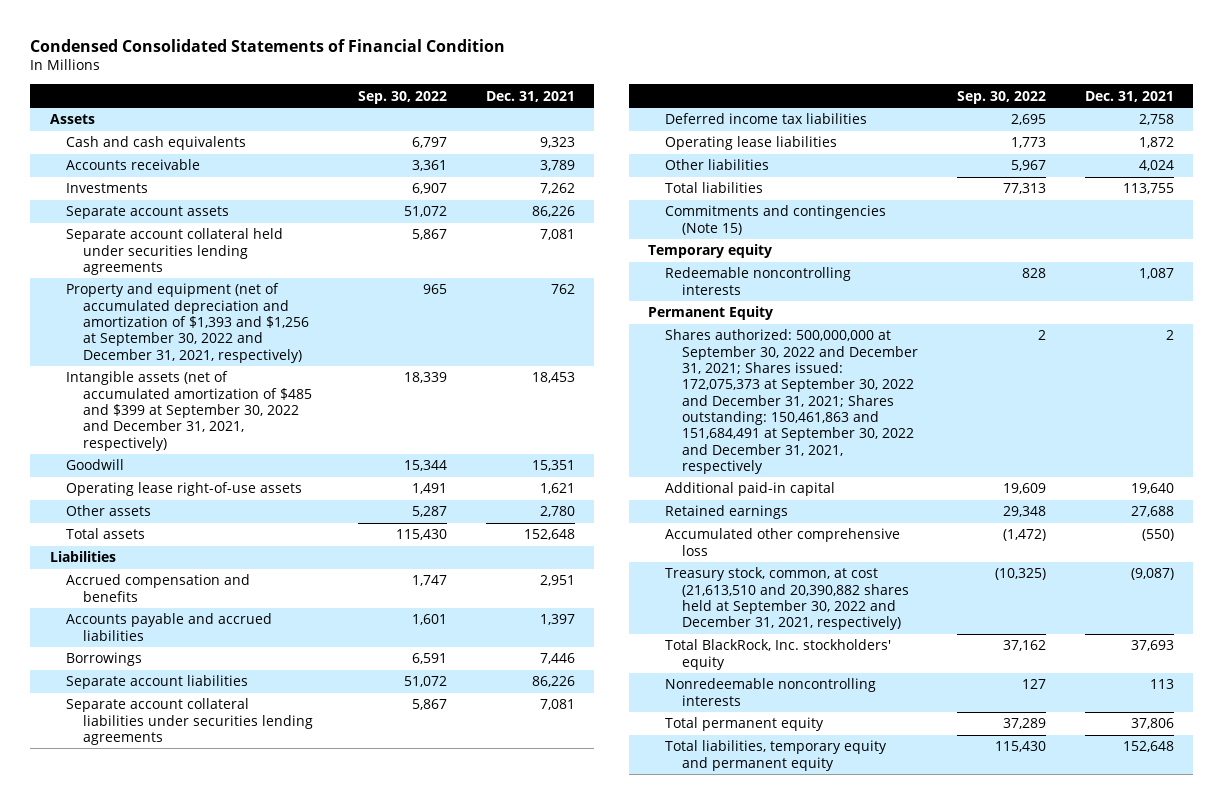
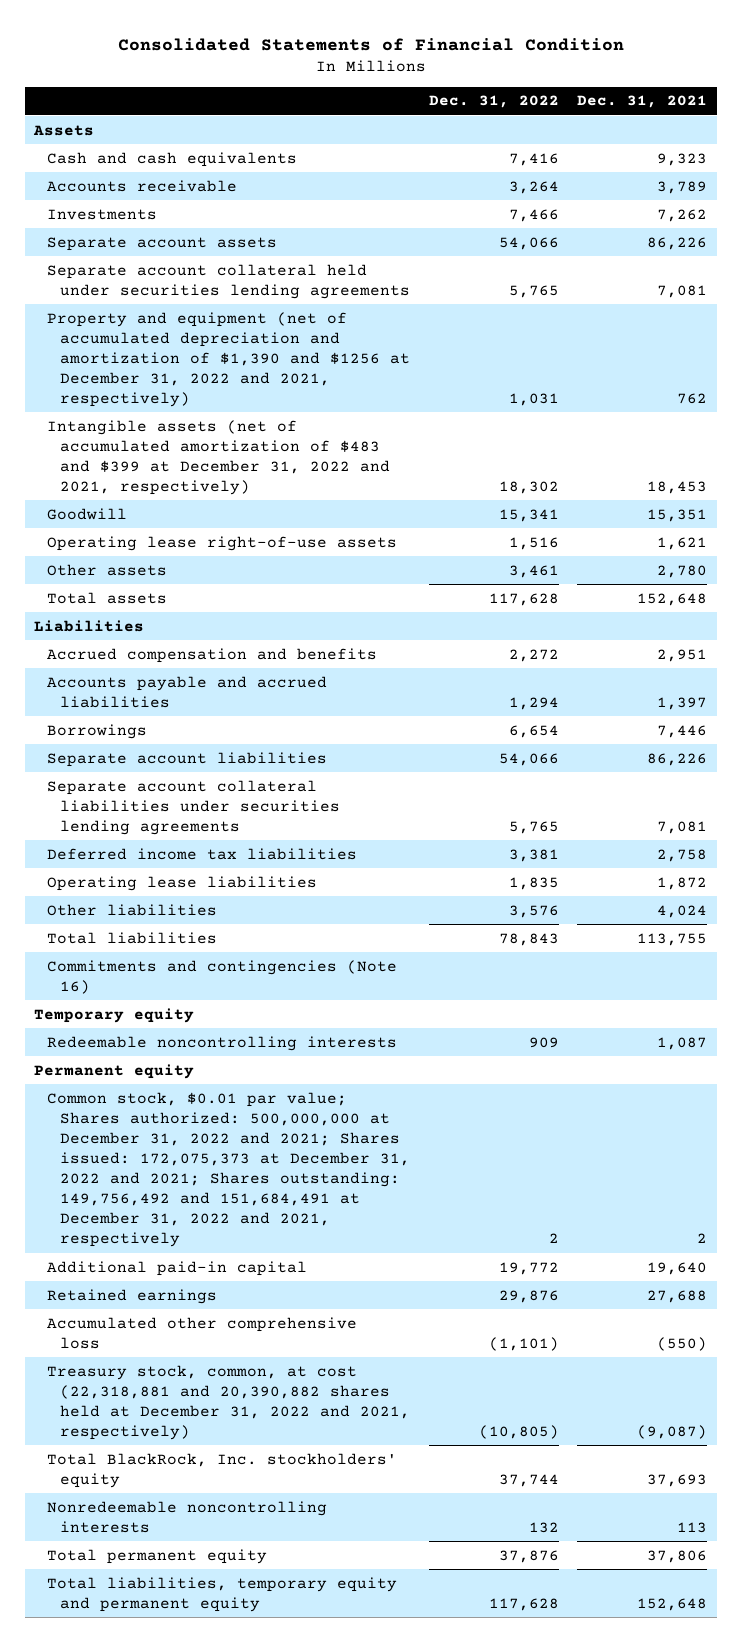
[30,38,506,52] Condensed Consolidated Statements of Financial Condition -> [117,37,624,51] Consolidated Statements of Financial Condition
[357,90,447,104] Sep. 30, 2022 -> none
none -> [428,95,559,109] Dec. 31, 2022
[66,283,309,363] Property and equipment (net of accumulated depreciation and amortization of $1,393 and $1,256 at September 30, 2022 and December 31, 2021, respectively) -> [47,311,410,408] Property and equipment (net of accumulated depreciation and amortization of $1,390 and $1256 at December 31, 2022 and 2021, respectively)
[66,371,312,451] Intangible assets (net of accumulated amortization of $485 and $399 at September 30, 2022 and December 31, 2021, respectively) -> [47,419,390,495] Intangible assets (net of accumulated amortization of $483 and $399 at December 31, 2022 and 2021, respectively)
[665,205,887,235] Commitments and contingencies (Note 15) -> [47,959,398,994] Commitments and contingencies (Note 16)
[648,306,774,321] Permanent Equity -> [34,1063,195,1079] Permanent equity
[665,329,918,474] Shares authorized: 500,000,000 at September 30, 2022 and December 31, 2021; Shares issued: 172,075,373 at September 30, 2022 and December 31, 2021; Shares outstanding: 150,461,863 and 151,684,491 at September 30, 2022 and December 31, 2021, respectively -> [47,1091,410,1248] Common stock, $0.01 par value; Shares authorized: 500,000,000 at December 31, 2022 and 2021; Shares issued: 172,075,373 at December 31, 2022 and 2021; Shares outstanding: 149,756,492 and 151,684,491 at December 31, 2022 and 2021, respectively
[665,567,909,631] Treasury stock, common, at cost (21,613,510 and 20,390,882 shares held at September 30, 2022 and December 31, 2021, respectively) -> [47,1364,410,1440] Treasury stock, common, at cost (22,318,881 and 20,390,882 shares held at December 31, 2022 and 2021, respectively)

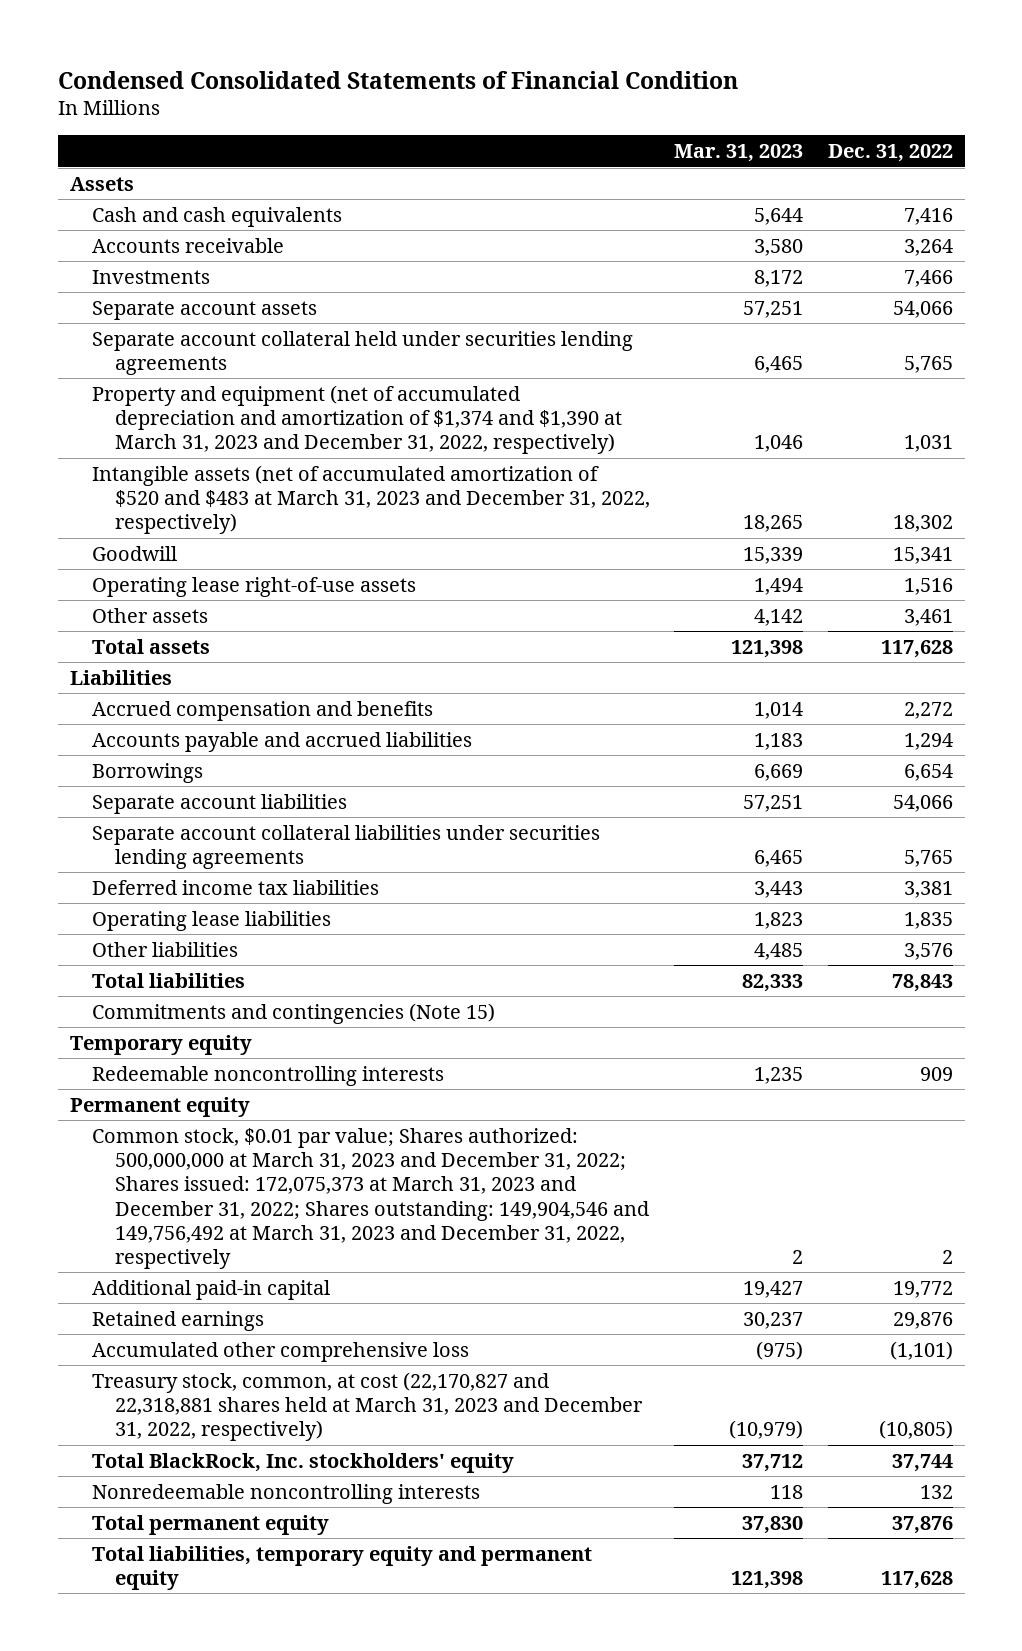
[117,37,624,51] Consolidated Statements of Financial Condition -> [57,70,738,89] Condensed Consolidated Statements of Financial Condition
[577,95,708,109] Dec. 31, 2021 -> none
none -> [674,144,804,163] Mar. 31, 2023
[47,311,410,408] Property and equipment (net of accumulated depreciation and amortization of $1,390 and $1256 at December 31, 2022 and 2021, respectively) -> [92,384,623,455] Property and equipment (net of accumulated depreciation and amortization of $1,374 and $1,390 at March 31, 2023 and December 31, 2022, respectively)
[47,419,390,495] Intangible assets (net of accumulated amortization of $483 and $399 at December 31, 2022 and 2021, respectively) -> [92,464,651,535] Intangible assets (net of accumulated amortization of $520 and $483 at March 31, 2023 and December 31, 2022, respectively)
[47,959,398,994] Commitments and contingencies (Note 16) -> [92,1002,496,1024] Commitments and contingencies (Note 15)
[47,1091,410,1248] Common stock, $0.01 par value; Shares authorized: 500,000,000 at December 31, 2022 and 2021; Shares issued: 172,075,373 at December 31, 2022 and 2021; Shares outstanding: 149,756,492 and 151,684,491 at December 31, 2022 and 2021, respectively -> [92,1127,650,1269] Common stock, $0.01 par value; Shares authorized: 500,000,000 at March 31, 2023 and December 31, 2022; Shares issued: 172,075,373 at March 31, 2023 and December 31, 2022; Shares outstanding: 149,904,546 and 149,756,492 at March 31, 2023 and December 31, 2022, respectively
[47,1364,410,1440] Treasury stock, common, at cost (22,318,881 and 20,390,882 shares held at December 31, 2022 and 2021, respectively) -> [92,1371,644,1442] Treasury stock, common, at cost (22,170,827 and 22,318,881 shares held at March 31, 2023 and December 31, 2022, respectively)

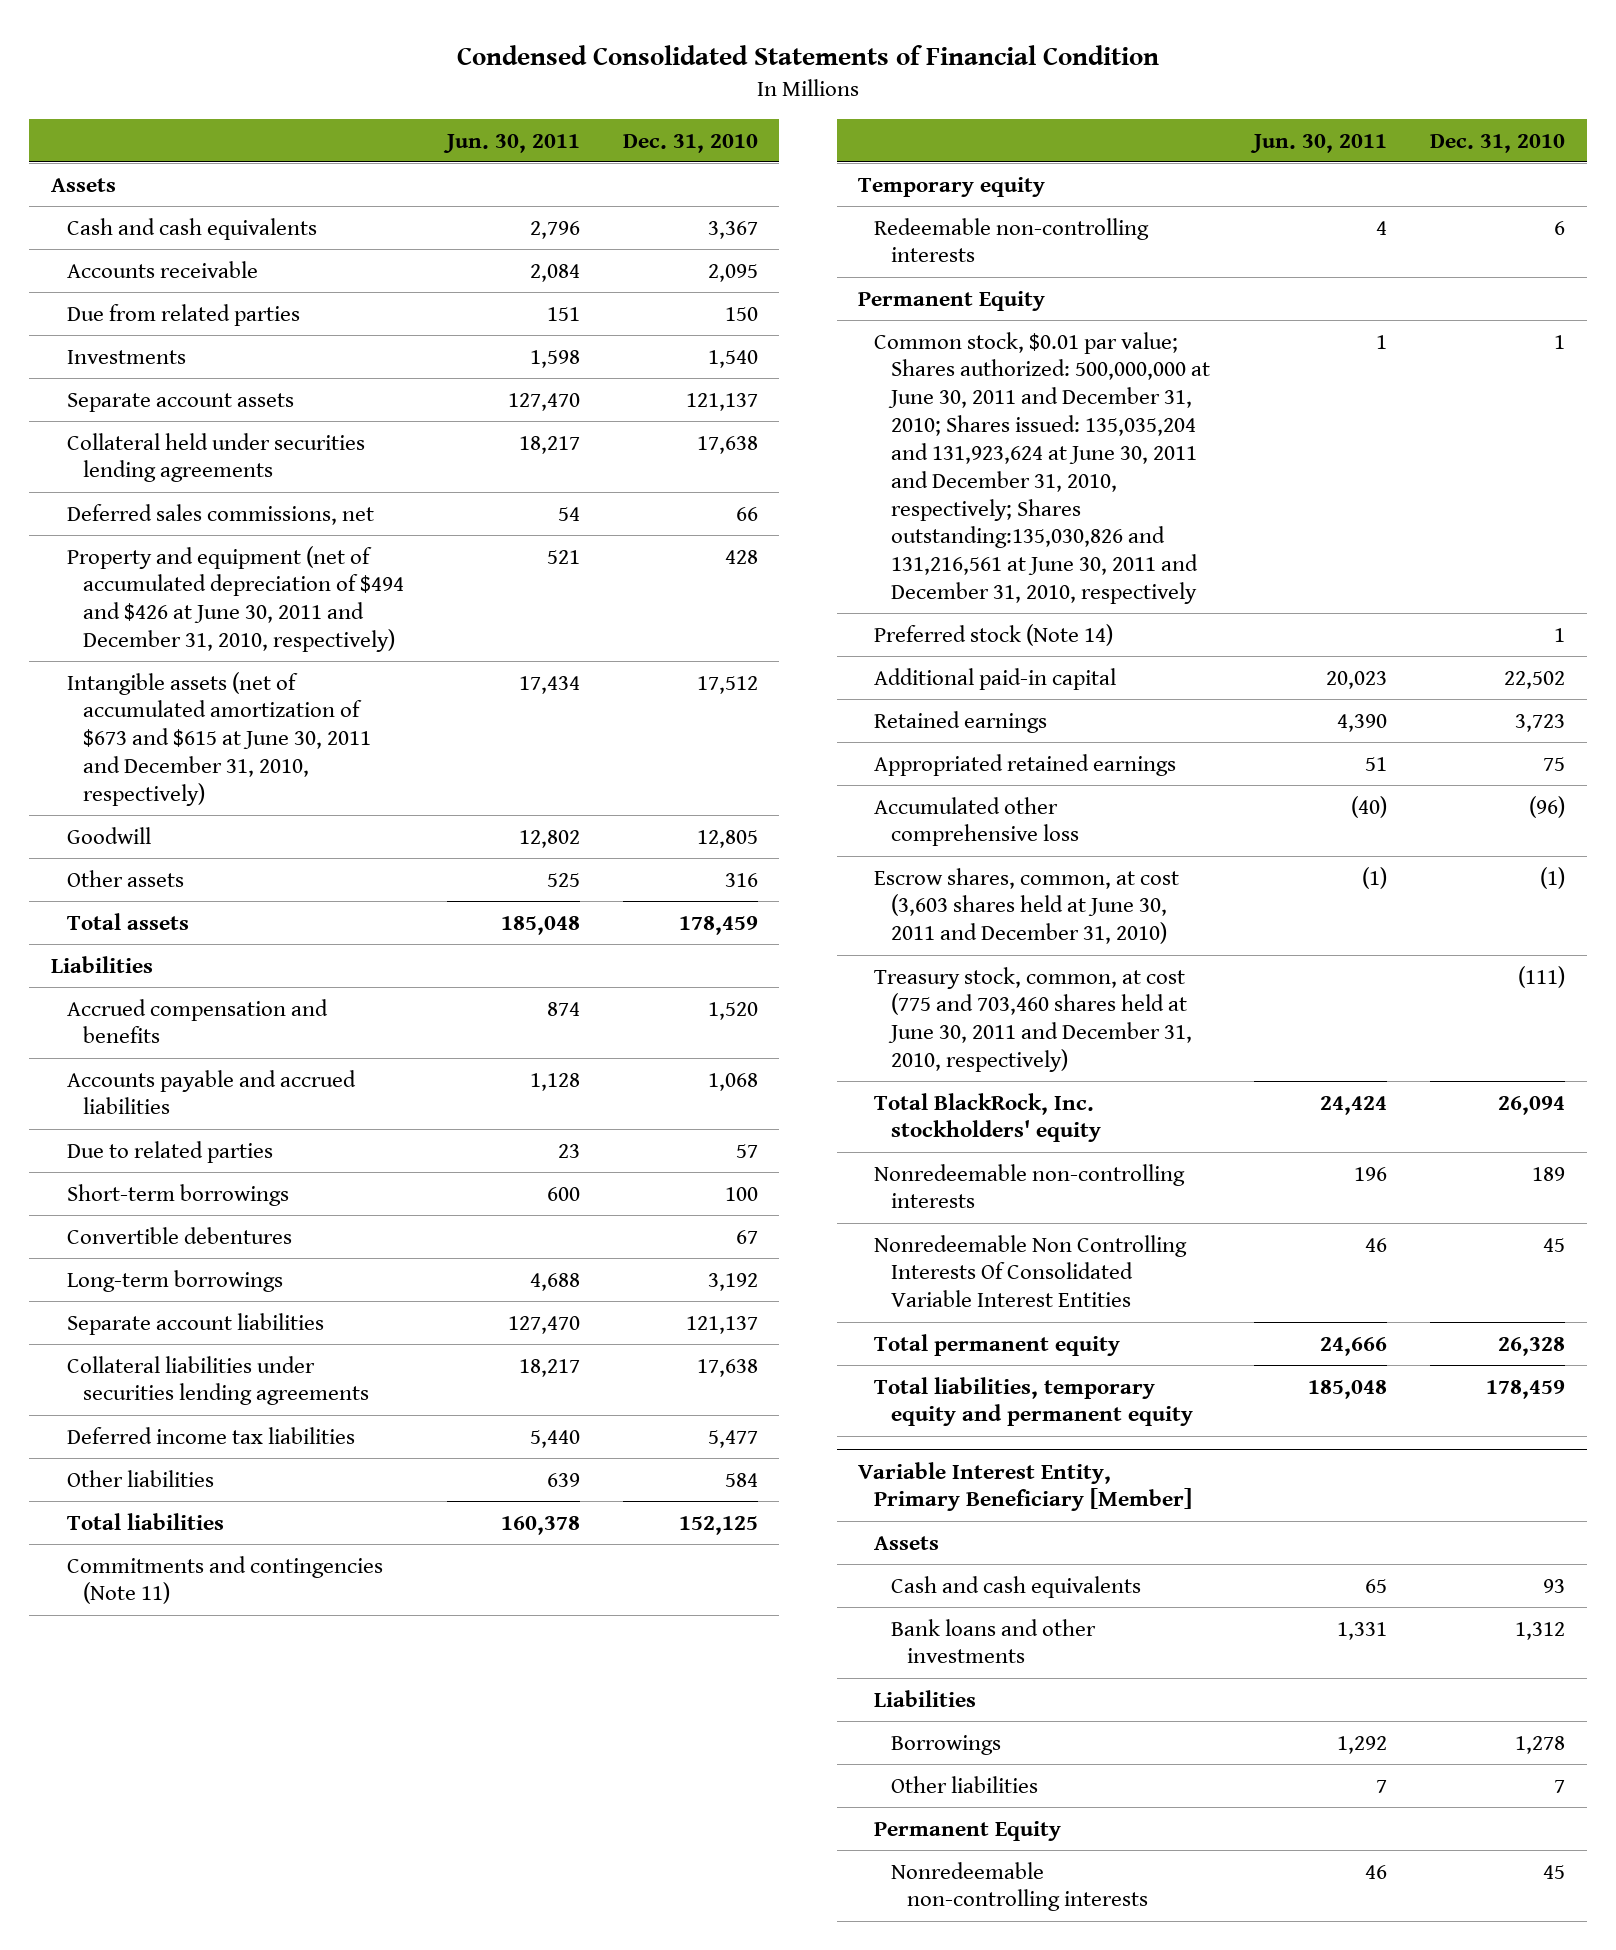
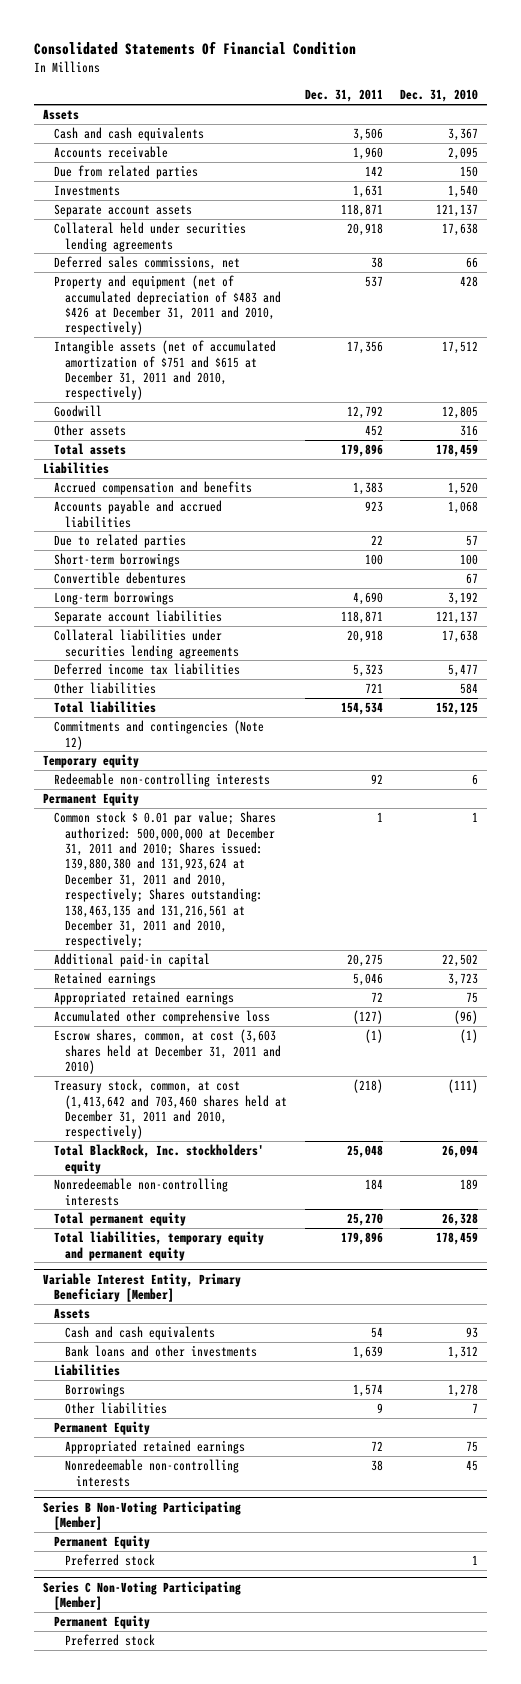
[457,44,1160,65] Condensed Consolidated Statements of Financial Condition -> [34,41,357,56] Consolidated Statements Of Financial Condition
[442,133,580,153] Jun. 30, 2011 -> none
none -> [304,89,383,103] Dec. 31, 2011
[66,545,404,653] Property and equipment (net of accumulated depreciation of $494 and $426 at June 30, 2011 and December 31, 2010, respectively) -> [53,275,282,336] Property and equipment (net of accumulated depreciation of $483 and $426 at December 31, 2011 and 2010, respectively)
[66,671,371,806] Intangible assets (net of accumulated amortization of $673 and $615 at June 30, 2011 and December 31, 2010, respectively) -> [53,340,276,401] Intangible assets (net of accumulated amortization of $751 and $615 at December 31, 2011 and 2010, respectively)
[66,1555,383,1605] Commitments and contingencies (Note 11) -> [53,720,264,750] Commitments and contingencies (Note 12)
[874,623,1114,646] Preferred stock (Note 14) -> none
[874,331,1210,604] Common stock, $0.01 par value; Shares authorized: 500,000,000 at June 30, 2011 and December 31, 2010; Shares issued: 135,035,204 and 131,923,624 at June 30, 2011 and December 31, 2010, respectively; Shares outstanding:135,030,826 and 131,216,561 at June 30, 2011 and December 31, 2010, respectively -> [53,811,276,949] Common stock $ 0.01 par value; Shares authorized: 500,000,000 at December 31, 2011 and 2010; Shares issued: 139,880,380 and 131,923,624 at December 31, 2011 and 2010, respectively; Shares outstanding: 138,463,135 and 131,216,561 at December 31, 2011 and 2010, respectively;
[874,867,1180,945] Escrow shares, common, at cost (3,603 shares held at June 30, 2011 and December 31, 2010) -> [53,1029,282,1074] Escrow shares, common, at cost (3,603 shares held at December 31, 2011 and 2010)
[874,966,1192,1073] Treasury stock, common, at cost (775 and 703,460 shares held at June 30, 2011 and December 31, 2010, respectively) -> [53,1079,288,1140] Treasury stock, common, at cost (1,413,642 and 703,460 shares held at December 31, 2011 and 2010, respectively)
[874,1234,1188,1308] Nonredeemable Non Controlling Interests Of Consolidated Variable Interest Entities -> none
none -> [65,1440,246,1455] Appropriated retained earnings
none -> [42,1500,241,1531] Series B Non-Voting Participating [Member]
none -> [53,1535,150,1550] Permanent Equity
none -> [65,1554,156,1567] Preferred stock
none -> [42,1580,241,1611] Series C Non-Voting Participating [Member]
none -> [53,1615,150,1630] Permanent Equity
none -> [65,1634,156,1647] Preferred stock

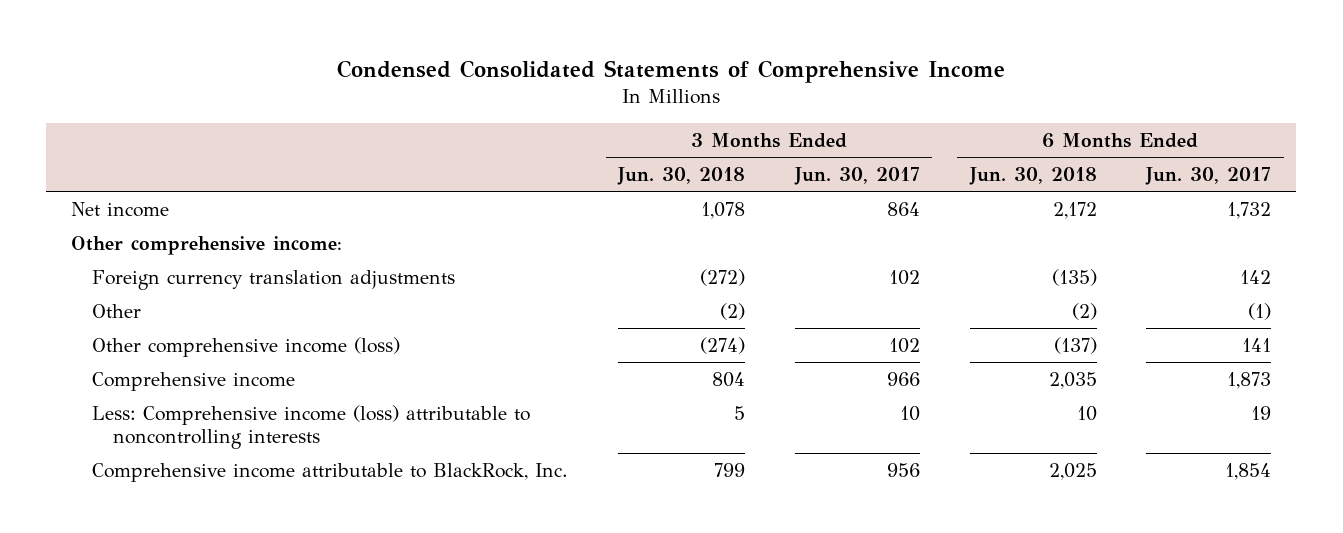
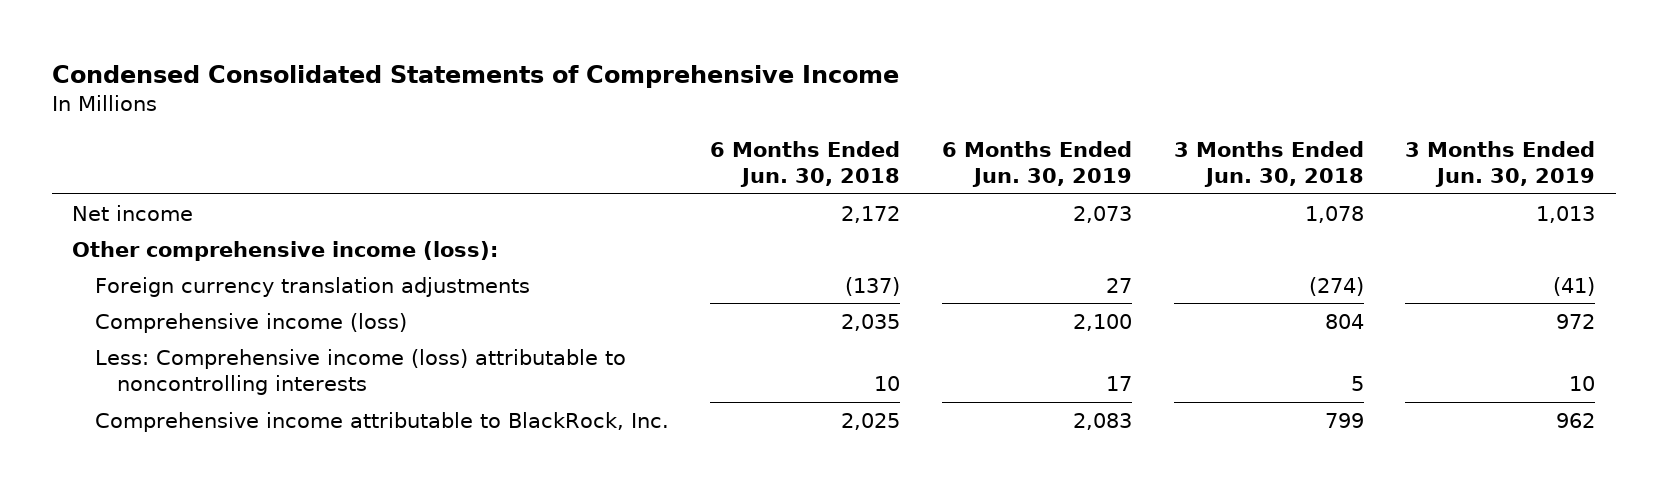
[793,166,920,185] Jun. 30, 2017 -> none
[1145,166,1272,185] Jun. 30, 2017 -> none
none -> [942,140,1133,188] 6 Months Ended Jun. 30, 2019
none -> [1405,140,1596,188] 3 Months Ended Jun. 30, 2019
[92,303,142,318] Other -> none
[92,336,401,357] Other comprehensive income (loss) -> none
[71,235,343,255] Other comprehensive income: -> [72,240,499,261] Other comprehensive income (loss):
[700,268,746,286] (272) -> [1308,276,1364,296] (274)
[1051,268,1097,286] (135) -> [845,276,901,296] (137)
[92,371,296,391] Comprehensive income -> [94,312,407,333] Comprehensive income (loss)

